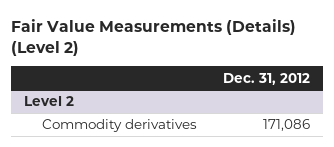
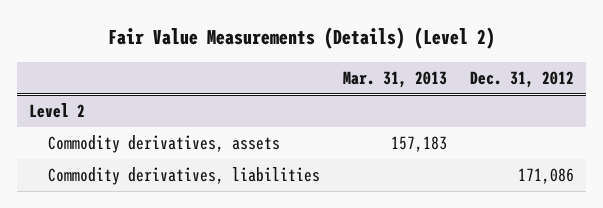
none -> [343,70,448,88] Mar. 31, 2013
none -> [48,135,281,154] Commodity derivatives, assets
[42,119,198,133] Commodity derivatives -> [48,167,321,186] Commodity derivatives, liabilities

